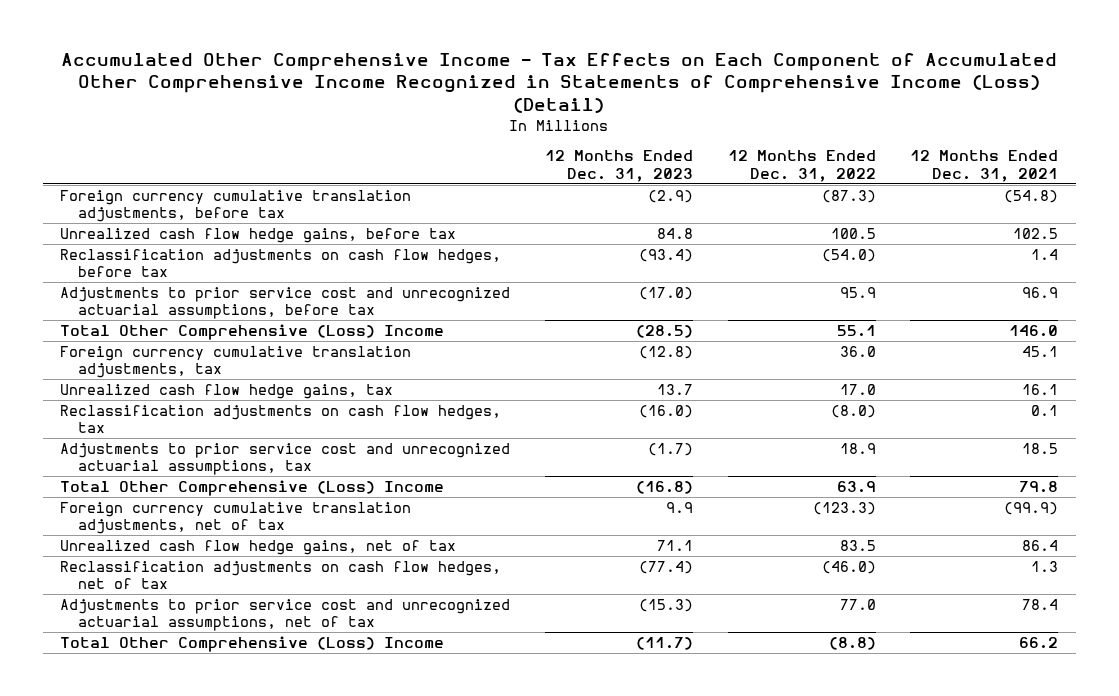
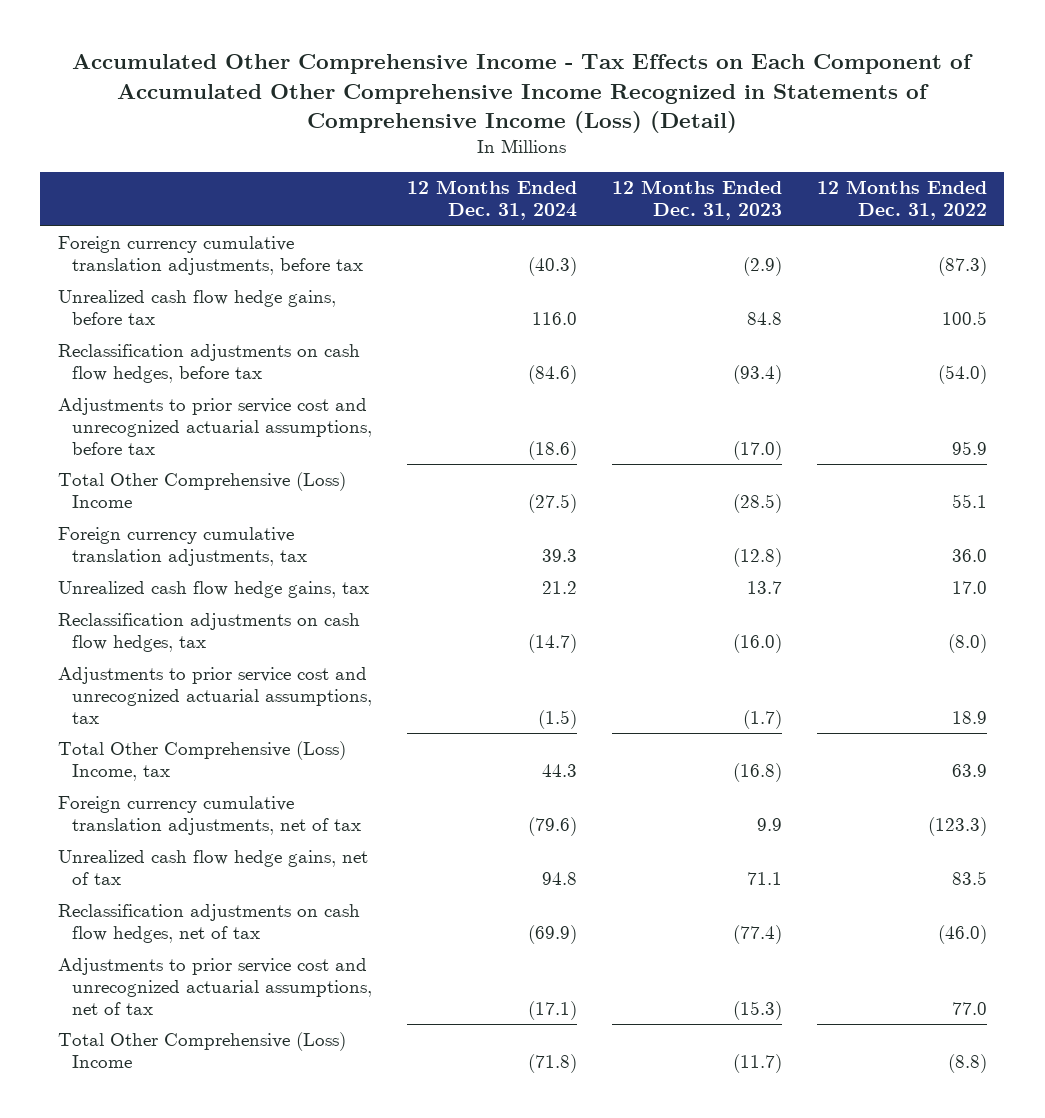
[910,150,1059,182] 12 Months Ended Dec. 31, 2021 -> none
none -> [406,180,577,221] 12 Months Ended Dec. 31, 2024
[60,480,445,497] Total Other Comprehensive (Loss) Income -> [57,741,346,782] Total Other Comprehensive (Loss) Income, tax

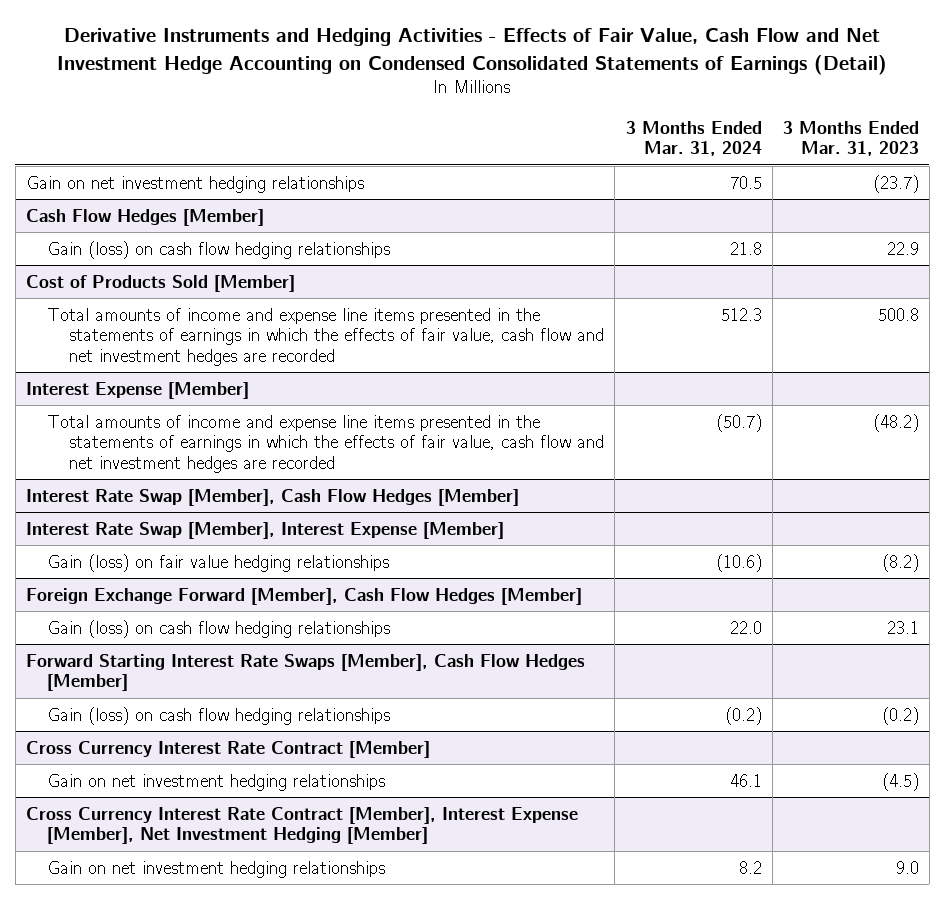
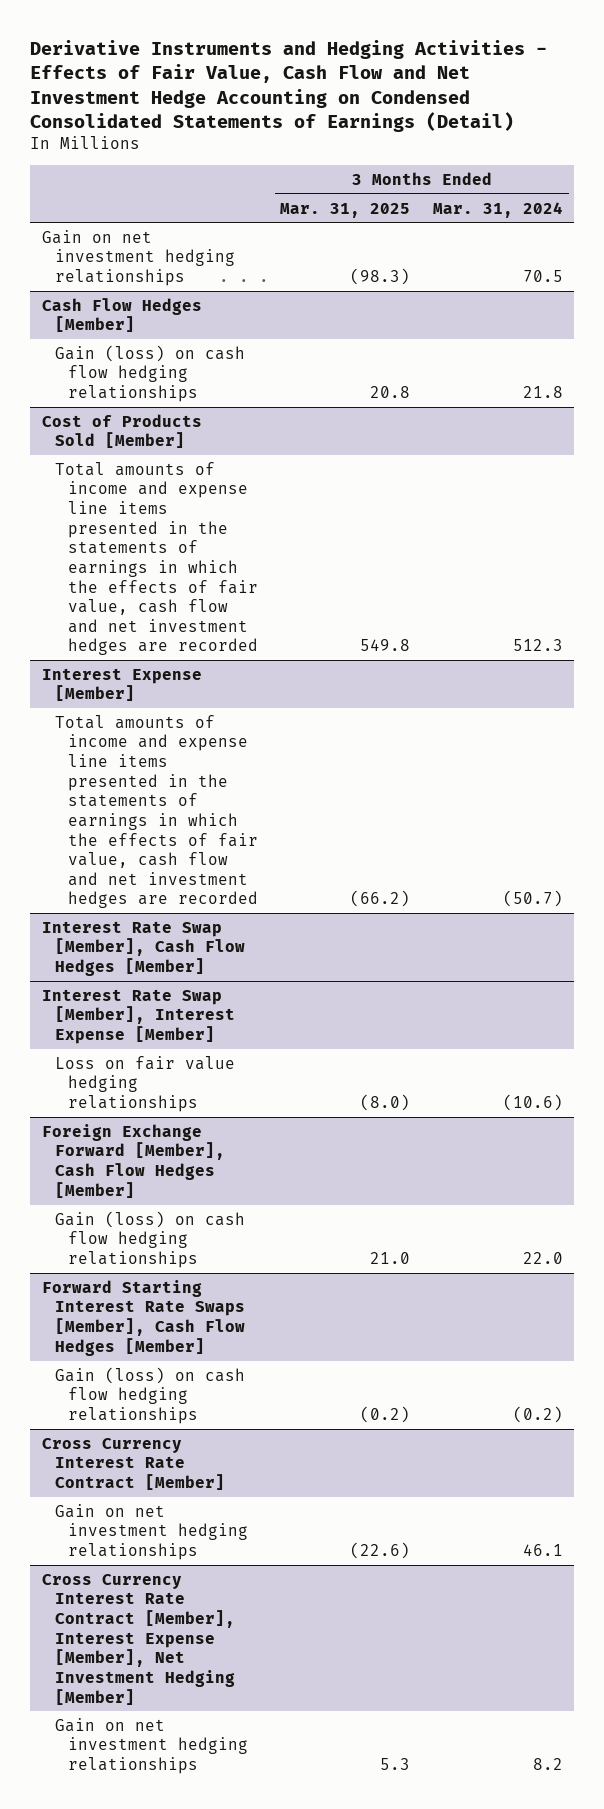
[782,120,919,157] 3 Months Ended Mar. 31, 2023 -> none
none -> [280,202,411,218] Mar. 31, 2025
[47,553,390,572] Gain (loss) on fair value hedging relationships -> [54,1055,235,1113] Loss on fair value hedging relationships

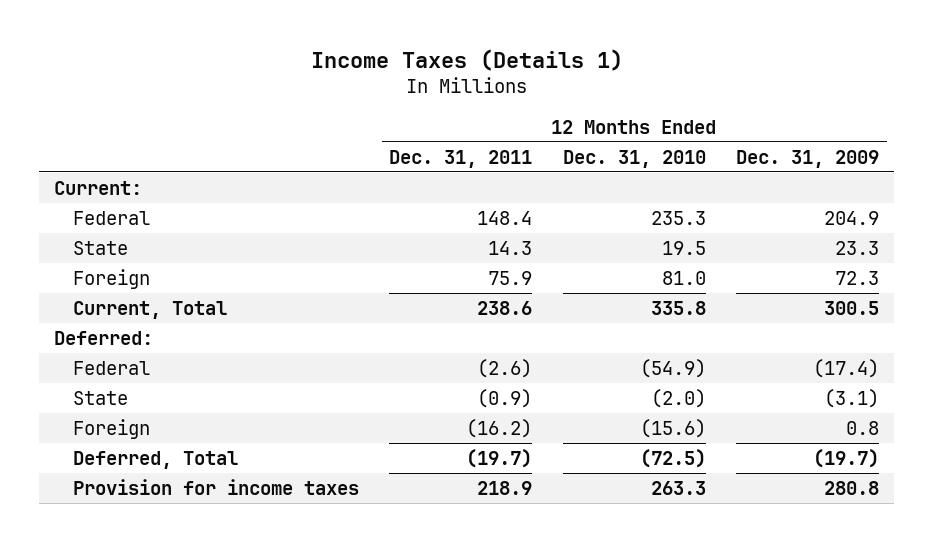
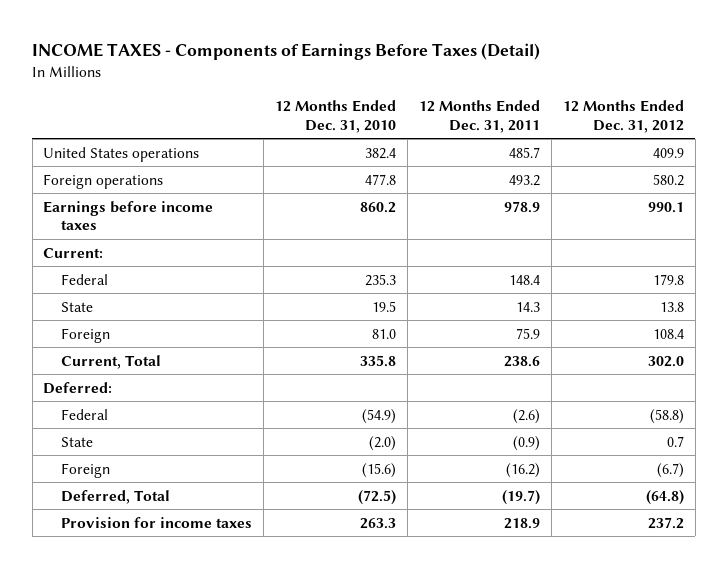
[310,49,623,72] Income Taxes (Details 1) -> [32,43,541,61] INCOME TAXES - Components of Earnings Before Taxes (Detail)
[736,149,880,168] Dec. 31, 2009 -> none
none -> [562,99,684,133] 12 Months Ended Dec. 31, 2012
none -> [43,146,200,162] United States operations
none -> [43,173,164,189] Foreign operations
none -> [43,200,214,231] Earnings before income taxes

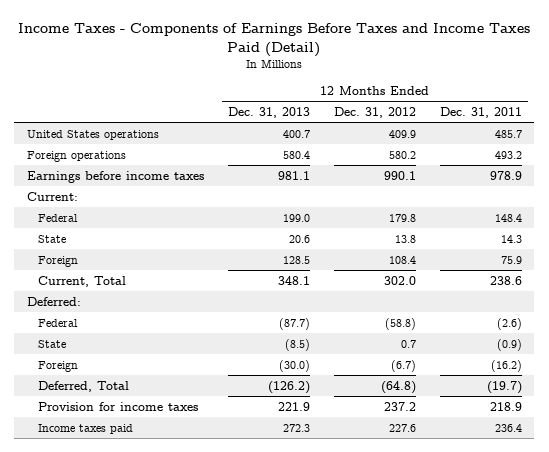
[32,43,541,61] INCOME TAXES - Components of Earnings Before Taxes (Detail) -> [18,23,531,57] Income Taxes - Components of Earnings Before Taxes and Income Taxes Paid (Detail)
[274,99,396,133] 12 Months Ended Dec. 31, 2010 -> none
none -> [227,106,310,118] Dec. 31, 2013
none -> [37,423,133,434] Income taxes paid

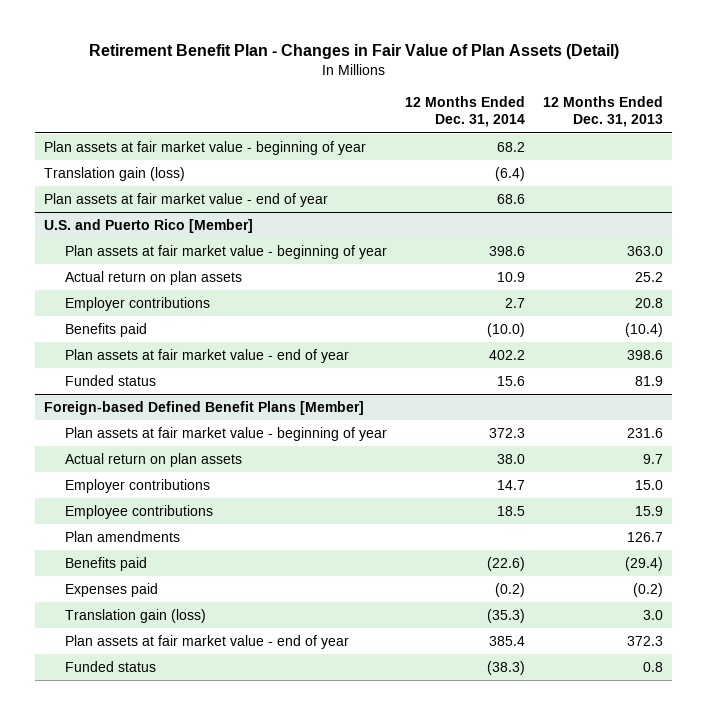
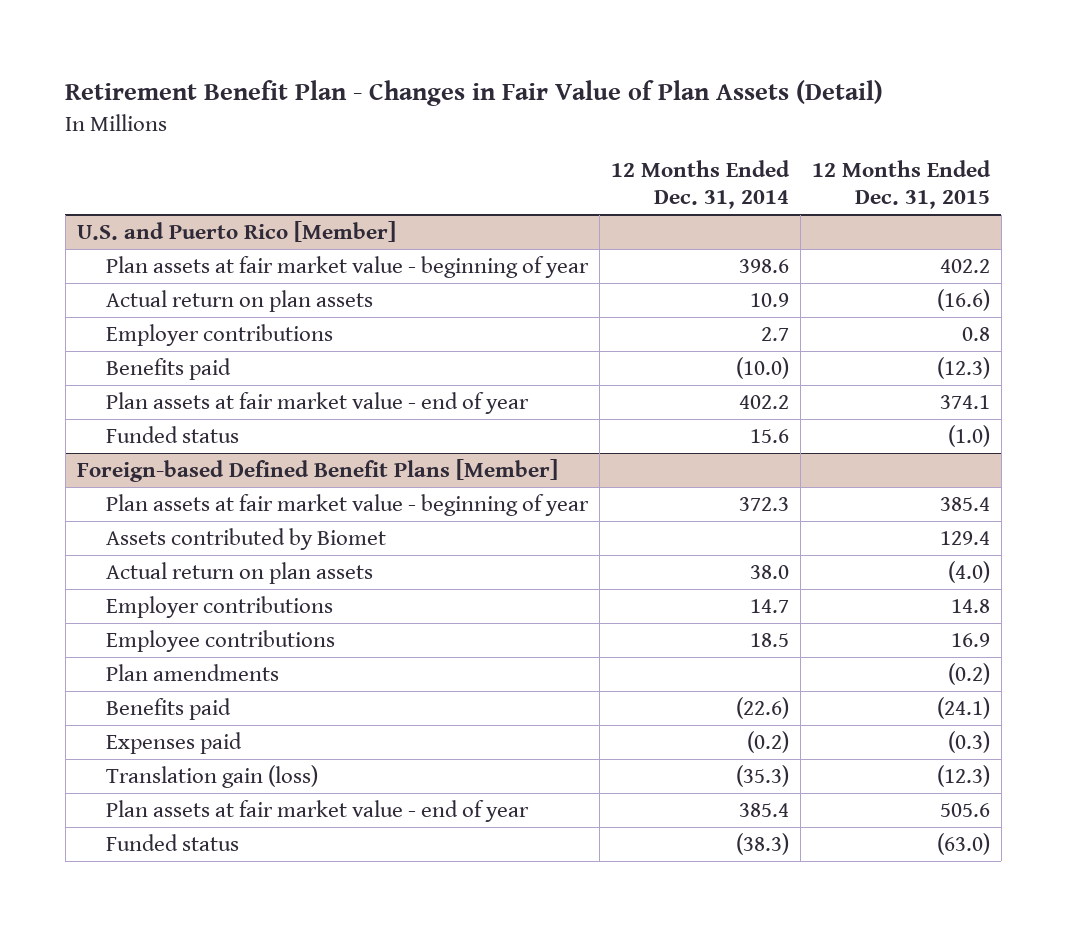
[543,95,664,128] 12 Months Ended Dec. 31, 2013 -> none
none -> [811,160,991,210] 12 Months Ended Dec. 31, 2015
[44,140,367,155] Plan assets at fair market value - beginning of year -> none
[44,166,186,181] Translation gain (loss) -> none
[44,192,329,207] Plan assets at fair market value - end of year -> none
none -> [105,527,386,550] Assets contributed by Biomet

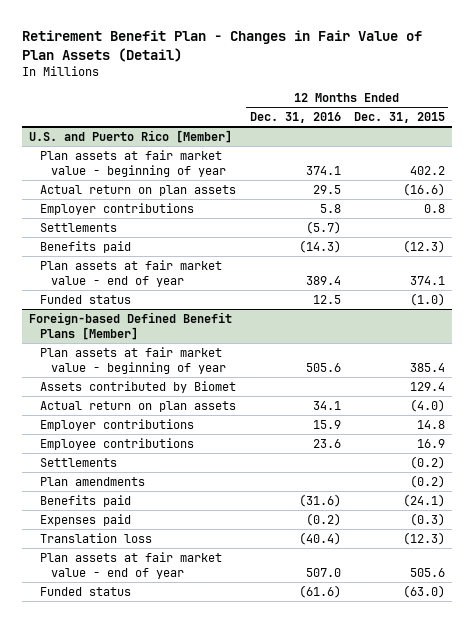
[610,160,790,210] 12 Months Ended Dec. 31, 2014 -> none
none -> [249,111,341,123] Dec. 31, 2016
none -> [40,222,118,232] Settlements
none -> [40,457,118,467] Settlements
[105,764,318,788] Translation gain (loss) -> [40,532,153,543] Translation loss

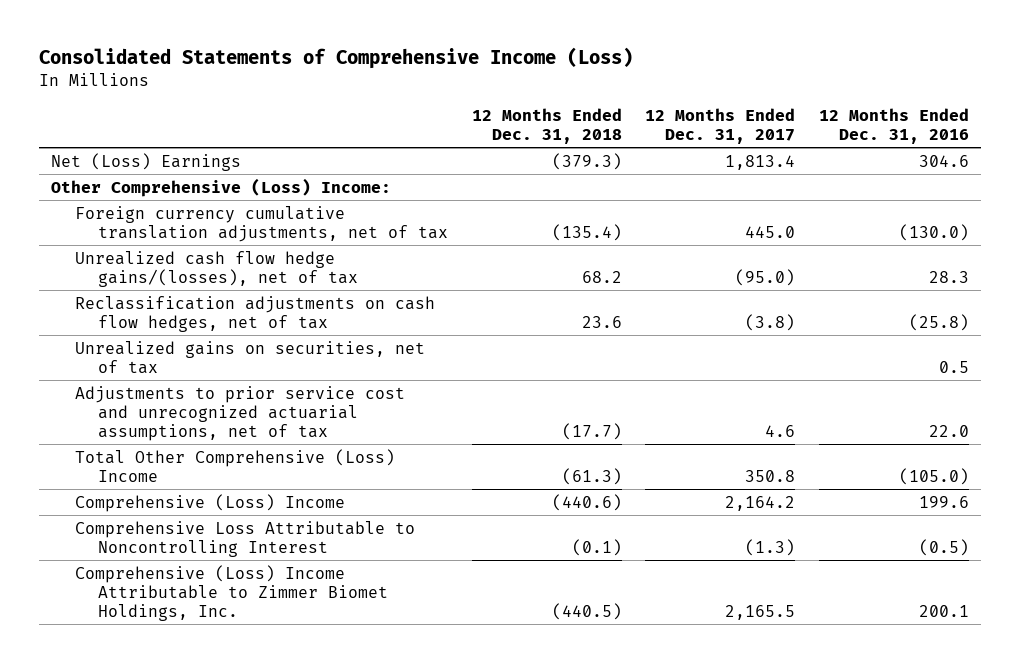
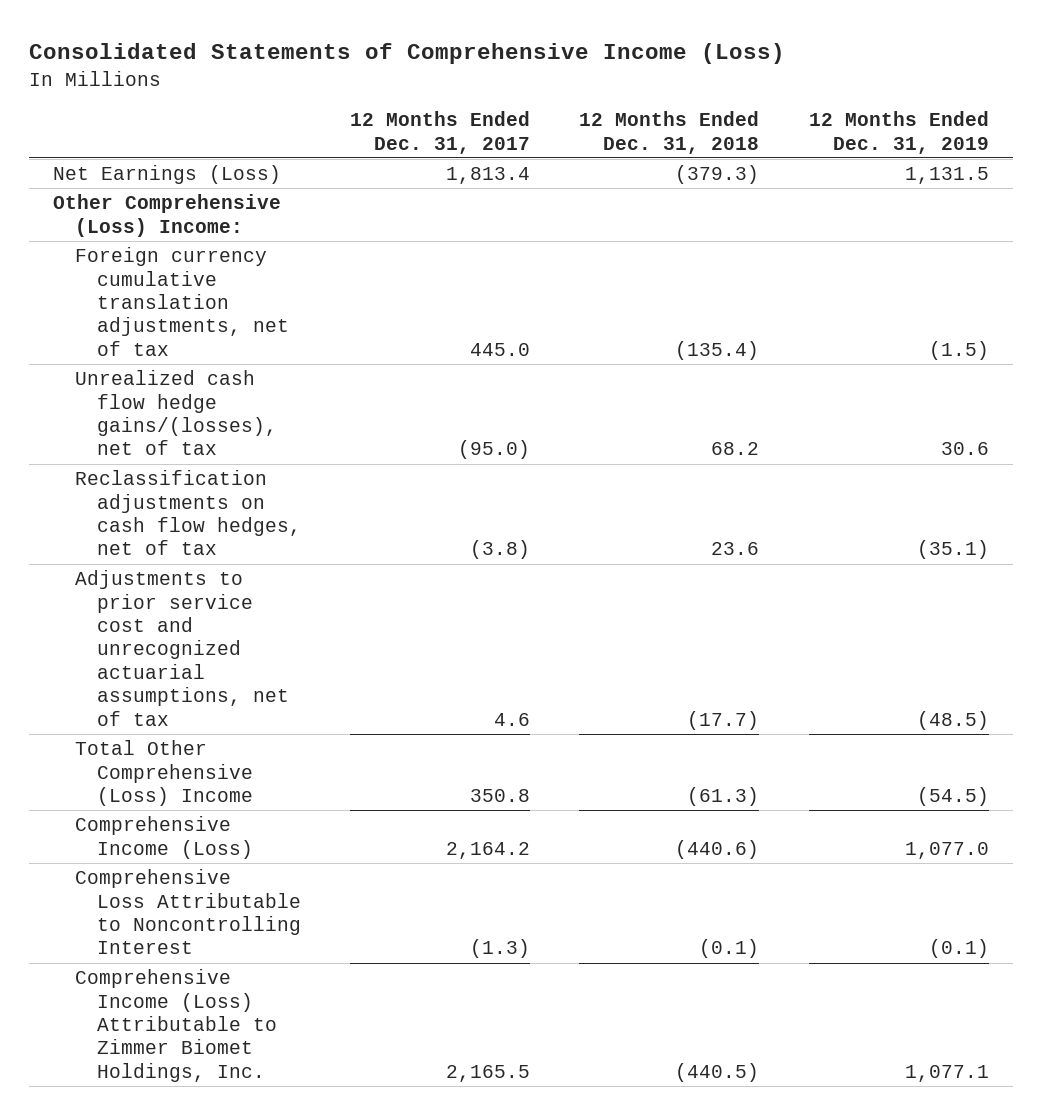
[819,107,970,144] 12 Months Ended Dec. 31, 2016 -> none
none -> [808,111,989,154] 12 Months Ended Dec. 31, 2019
[51,152,242,171] Net (Loss) Earnings -> [53,165,282,185] Net Earnings (Loss)
[74,340,425,374] Unrealized gains on securities, net of tax -> none
[74,493,345,512] Comprehensive (Loss) Income -> [74,816,253,859] Comprehensive Income (Loss)
[74,564,389,621] Comprehensive (Loss) Income Attributable to Zimmer Biomet Holdings, Inc. -> [74,969,277,1082] Comprehensive Income (Loss) Attributable to Zimmer Biomet Holdings, Inc.

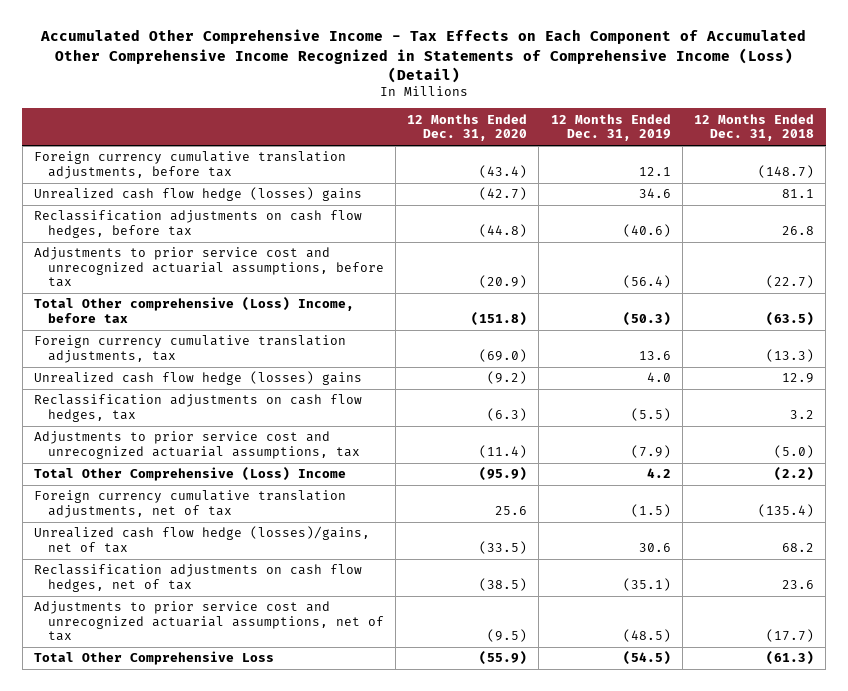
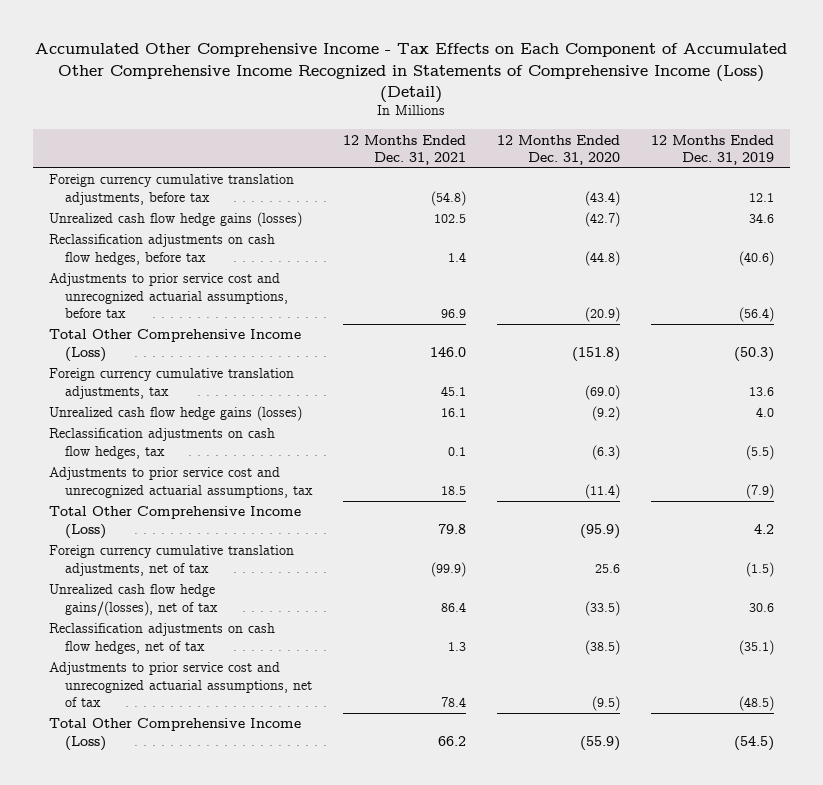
[694,113,815,142] 12 Months Ended Dec. 31, 2018 -> none
none -> [342,134,466,165] 12 Months Ended Dec. 31, 2021
[34,187,363,202] Unrealized cash flow hedge (losses) gains -> [48,212,302,228] Unrealized cash flow hedge gains (losses)
[34,297,355,323] Total Other comprehensive (Loss) Income, before tax -> [48,329,301,362] Total Other Comprehensive Income (Loss)
[34,371,363,386] Unrealized cash flow hedge (losses) gains -> [48,406,302,422] Unrealized cash flow hedge gains (losses)
[34,467,347,482] Total Other Comprehensive (Loss) Income -> [48,506,301,539] Total Other Comprehensive Income (Loss)
[34,526,371,553] Unrealized cash flow hedge (losses)/gains, net of tax -> [48,584,218,616] Unrealized cash flow hedge gains/(losses), net of tax
[34,651,275,666] Total Other Comprehensive Loss -> [48,718,301,751] Total Other Comprehensive Income (Loss)

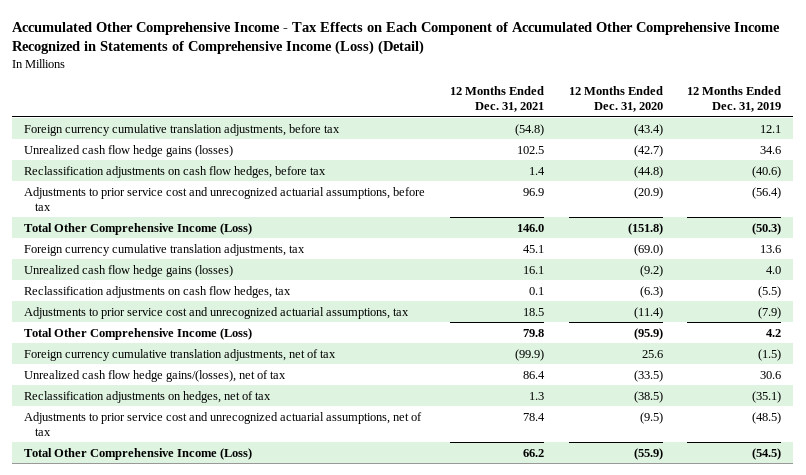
[48,623,275,654] Reclassification adjustments on cash flow hedges, net of tax -> [24,390,272,403] Reclassification adjustments on hedges, net of tax

